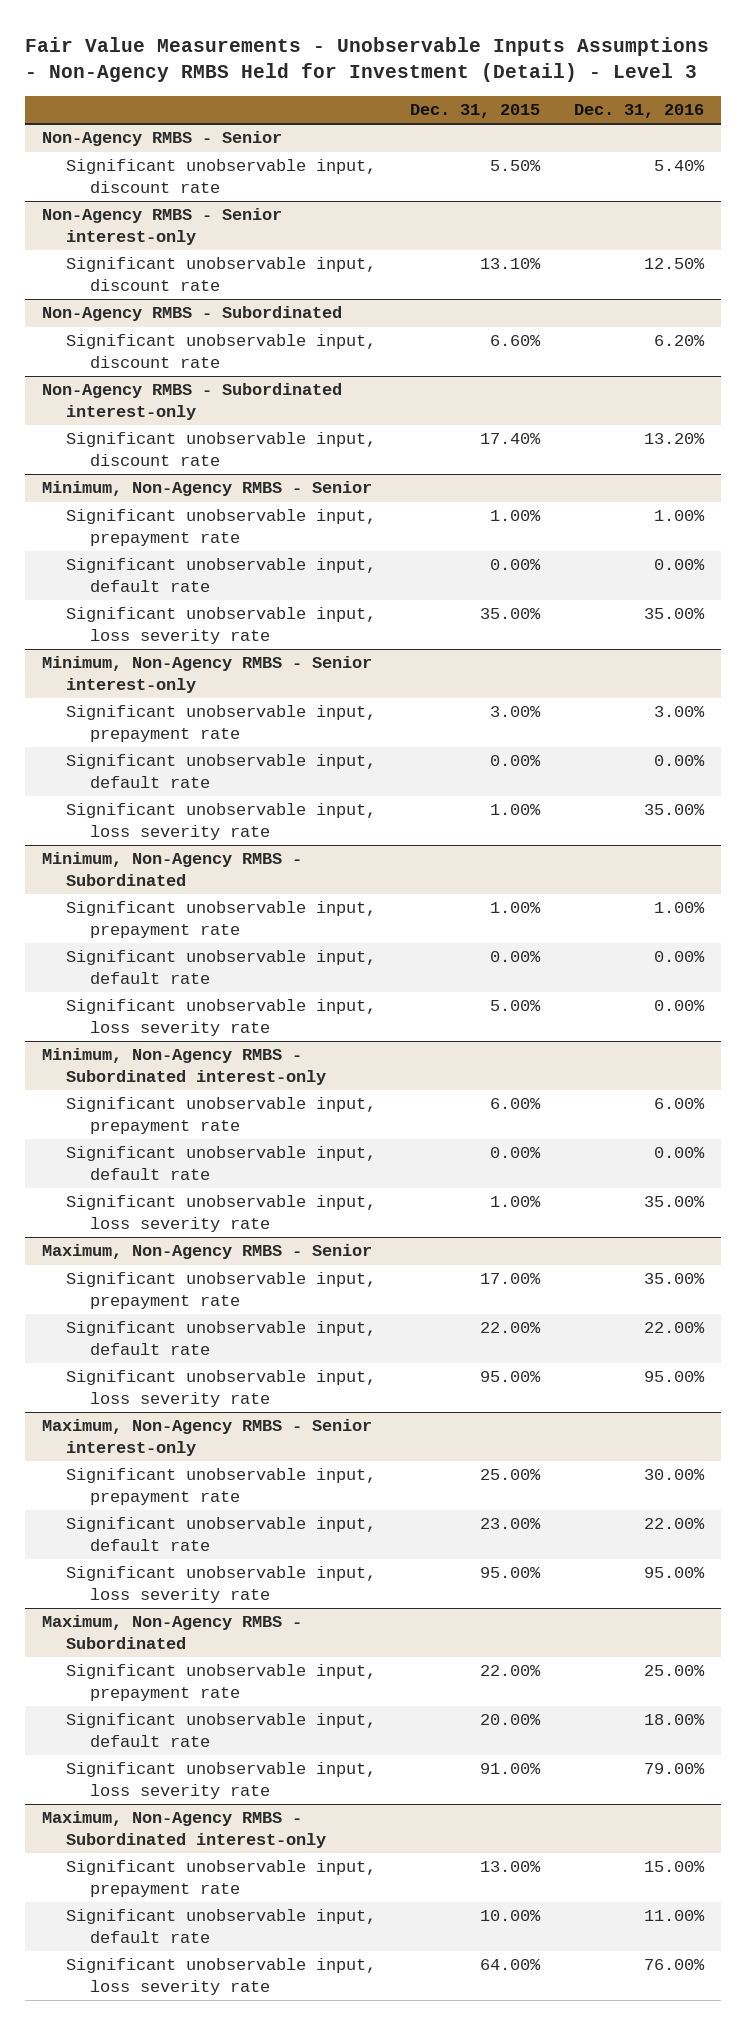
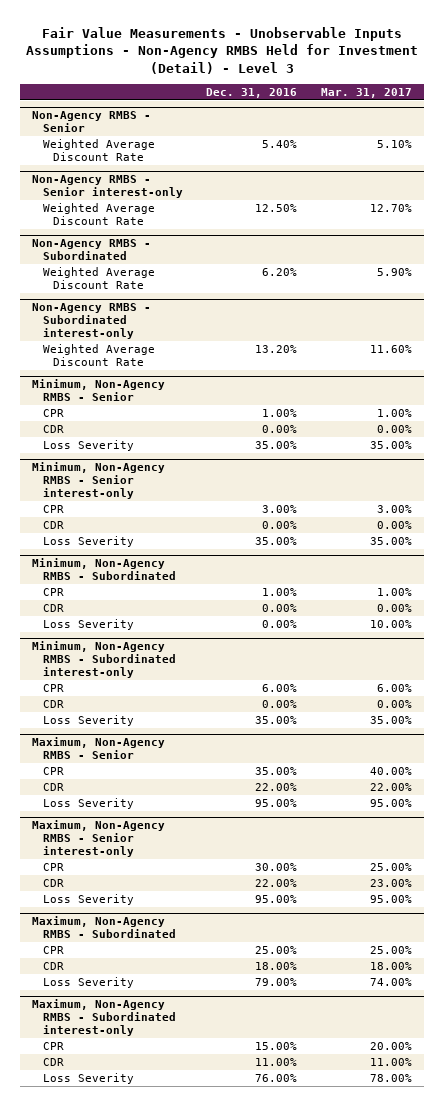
[409,103,540,118] Dec. 31, 2015 -> none
none -> [321,87,413,98] Mar. 31, 2017
[65,159,376,193] Significant unobservable input, discount rate -> [42,139,155,161] Weighted Average Discount Rate
[65,257,376,291] Significant unobservable input, discount rate -> [42,203,155,225] Weighted Average Discount Rate
[65,334,376,368] Significant unobservable input, discount rate -> [42,267,155,289] Weighted Average Discount Rate
[65,432,376,466] Significant unobservable input, discount rate -> [42,344,155,366] Weighted Average Discount Rate
[65,509,376,546] Significant unobservable input, prepayment rate -> [42,409,64,418] CPR
[65,558,376,592] Significant unobservable input, default rate -> [42,425,64,434] CDR
[65,607,376,644] Significant unobservable input, loss severity rate -> [42,440,134,452] Loss Severity
[65,705,376,742] Significant unobservable input, prepayment rate -> [42,505,64,514] CPR
[65,754,376,788] Significant unobservable input, default rate -> [42,521,64,530] CDR
[65,803,376,840] Significant unobservable input, loss severity rate -> [42,536,134,548] Loss Severity
[65,901,376,938] Significant unobservable input, prepayment rate -> [42,588,64,597] CPR
[65,950,376,984] Significant unobservable input, default rate -> [42,604,64,613] CDR
[65,999,376,1036] Significant unobservable input, loss severity rate -> [42,619,134,631] Loss Severity
[65,1097,376,1134] Significant unobservable input, prepayment rate -> [42,684,64,693] CPR
[65,1146,376,1180] Significant unobservable input, default rate -> [42,700,64,709] CDR
[65,1195,376,1232] Significant unobservable input, loss severity rate -> [42,715,134,727] Loss Severity
[65,1272,376,1309] Significant unobservable input, prepayment rate -> [42,767,64,776] CPR
[65,1321,376,1355] Significant unobservable input, default rate -> [42,783,64,792] CDR
[65,1370,376,1407] Significant unobservable input, loss severity rate -> [42,798,134,810] Loss Severity
[65,1468,376,1505] Significant unobservable input, prepayment rate -> [42,863,64,872] CPR
[65,1517,376,1551] Significant unobservable input, default rate -> [42,879,64,888] CDR
[65,1566,376,1603] Significant unobservable input, loss severity rate -> [42,894,134,906] Loss Severity
[65,1664,376,1701] Significant unobservable input, prepayment rate -> [42,946,64,955] CPR
[65,1713,376,1747] Significant unobservable input, default rate -> [42,962,64,971] CDR
[65,1762,376,1799] Significant unobservable input, loss severity rate -> [42,977,134,989] Loss Severity
[65,1860,376,1897] Significant unobservable input, prepayment rate -> [42,1042,64,1051] CPR
[65,1909,376,1943] Significant unobservable input, default rate -> [42,1058,64,1067] CDR
[65,1958,376,1995] Significant unobservable input, loss severity rate -> [42,1073,134,1085] Loss Severity

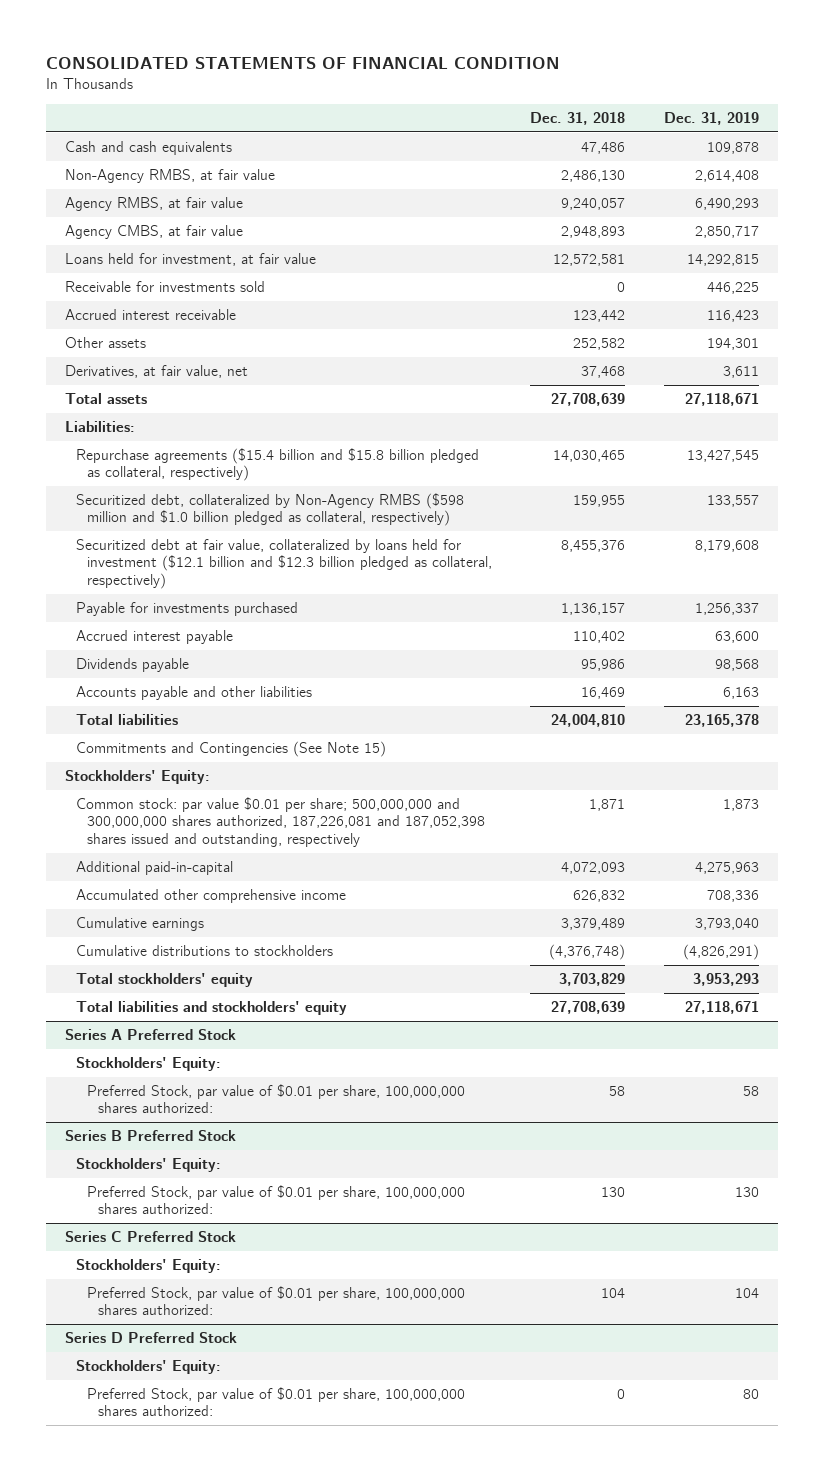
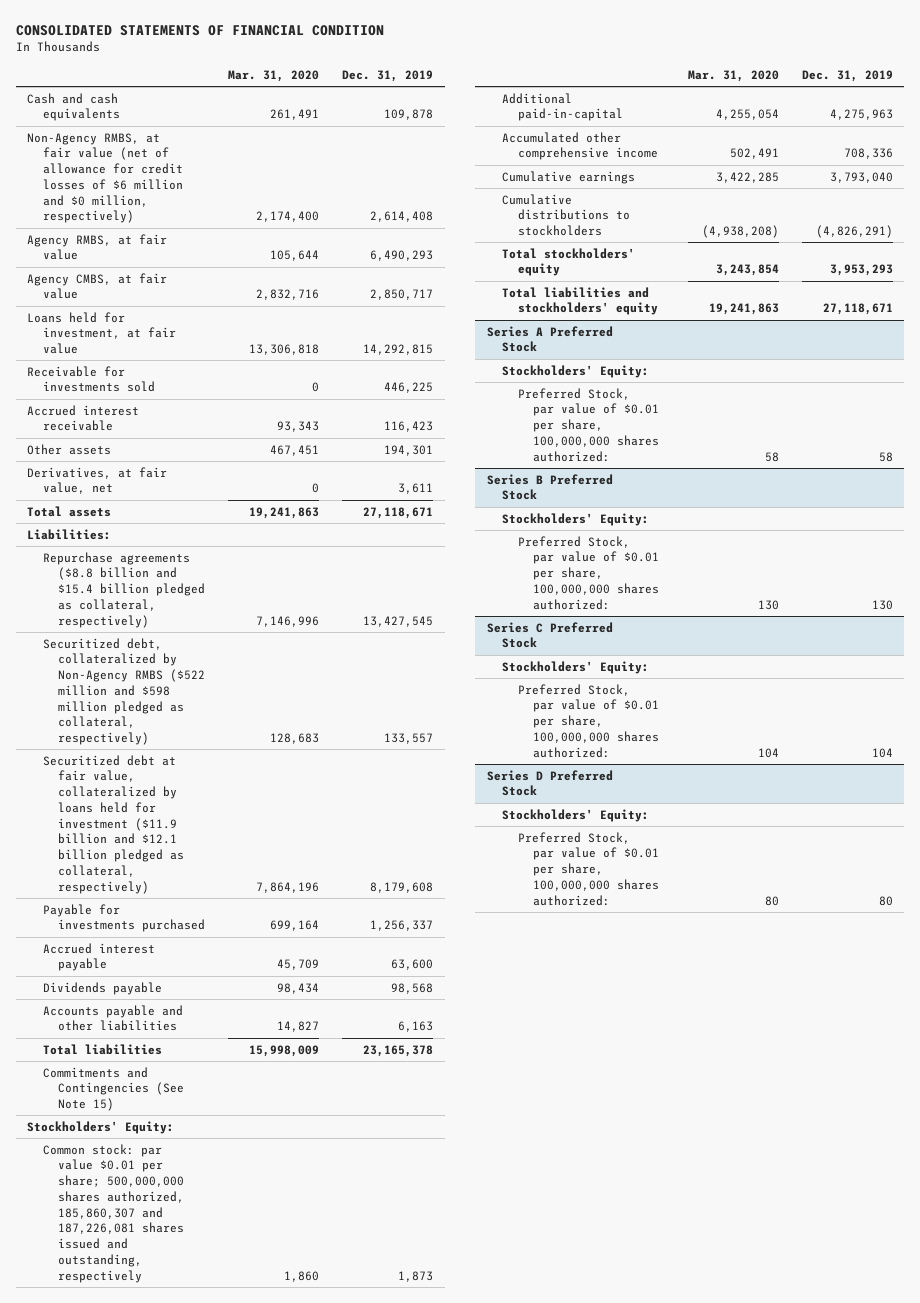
[530,111,626,125] Dec. 31, 2018 -> none
none -> [228,69,320,82] Mar. 31, 2020
[65,169,276,184] Non-Agency RMBS, at fair value -> [27,132,183,224] Non-Agency RMBS, at fair value (net of allowance for credit losses of $6 million and $0 million, respectively)
[76,448,480,482] Repurchase agreements ($15.4 billion and $15.8 billion pledged as collateral, respectively) -> [42,551,206,628] Repurchase agreements ($8.8 billion and $15.4 billion pledged as collateral, respectively)
[76,493,465,527] Securitized debt, collateralized by Non-Agency RMBS ($598 million and $1.0 billion pledged as collateral, respectively) -> [42,637,206,746] Securitized debt, collateralized by Non-Agency RMBS ($522 million and $598 million pledged as collateral, respectively)
[76,539,493,589] Securitized debt at fair value, collateralized by loans held for investment ($12.1 billion and $12.3 billion pledged as collateral, respectively) -> [42,754,185,894] Securitized debt at fair value, collateralized by loans held for investment ($11.9 billion and $12.1 billion pledged as collateral, respectively)
[76,797,486,847] Common stock: par value $0.01 per share; 500,000,000 and 300,000,000 shares authorized, 187,226,081 and 187,052,398 shares issued and outstanding, respectively -> [42,1143,185,1283] Common stock: par value $0.01 per share; 500,000,000 shares authorized, 185,860,307 and 187,226,081 shares issued and outstanding, respectively

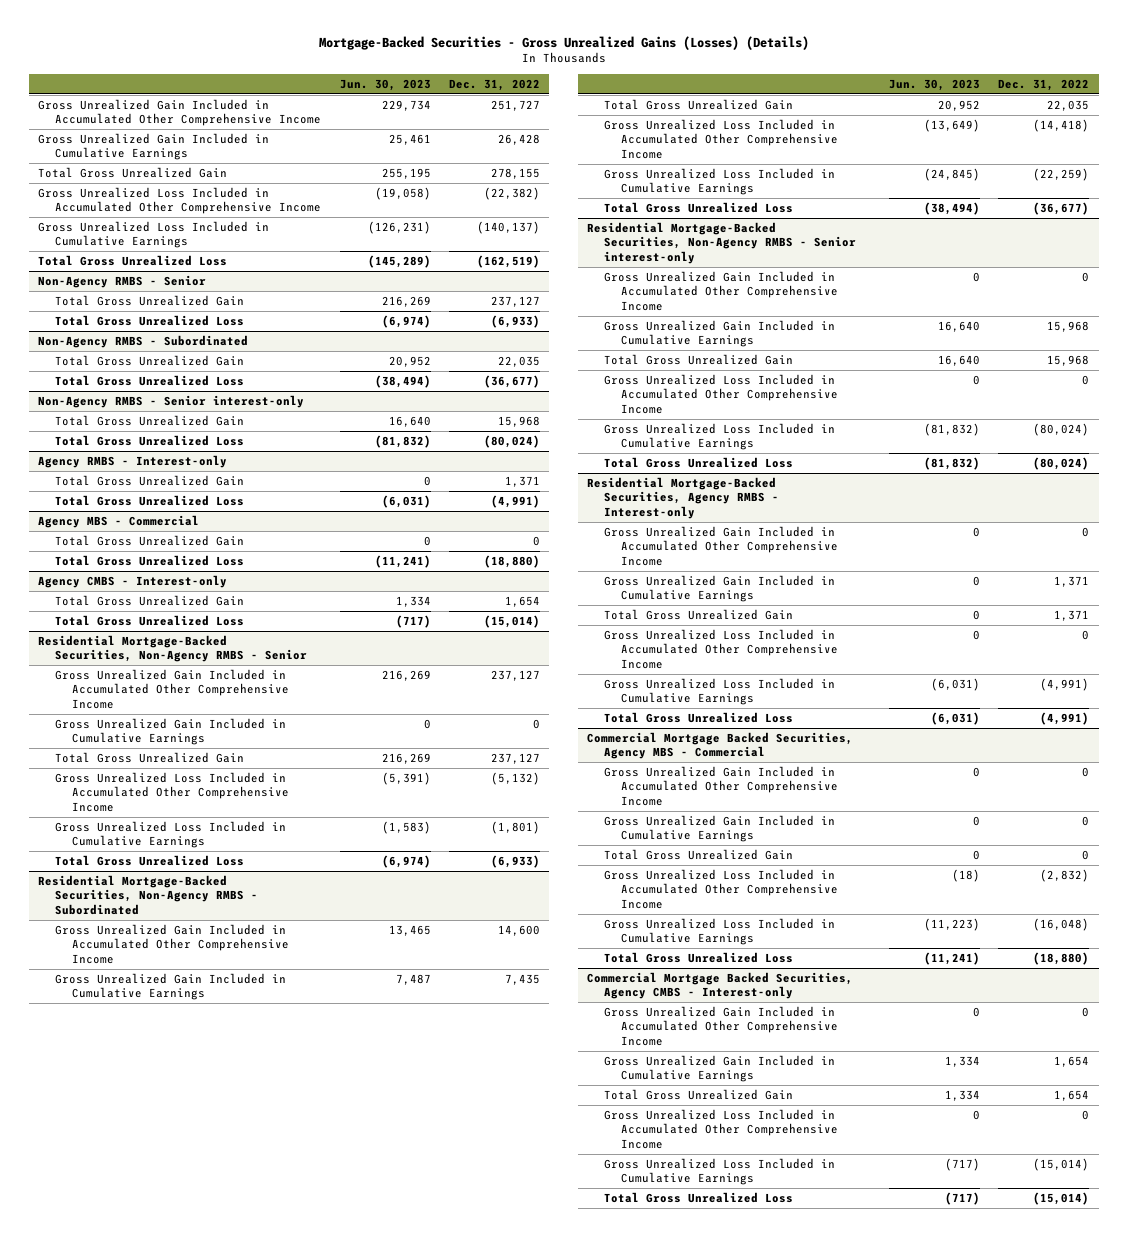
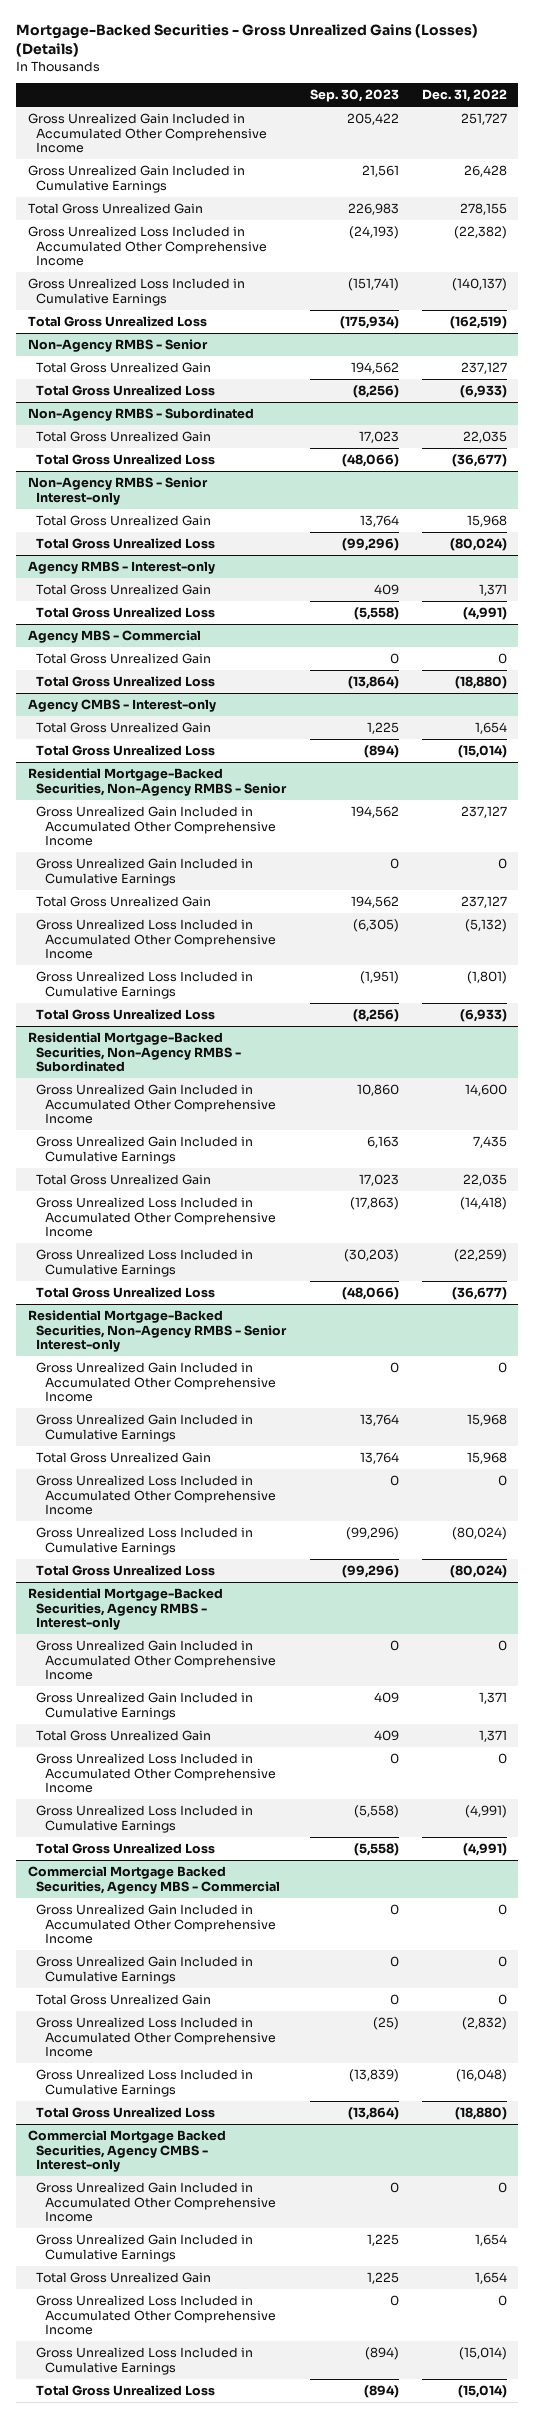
[339,78,431,91] Jun. 30, 2023 -> none
none -> [309,89,399,103] Sep. 30, 2023
[38,394,305,408] Non-Agency RMBS - Senior interest-only -> [27,477,208,505] Non-Agency RMBS - Senior Interest-only
[587,221,857,264] Residential Mortgage-Backed Securities, Non-Agency RMBS - Senior interest-only -> [27,1310,288,1353] Residential Mortgage-Backed Securities, Non-Agency RMBS - Senior Interest-only

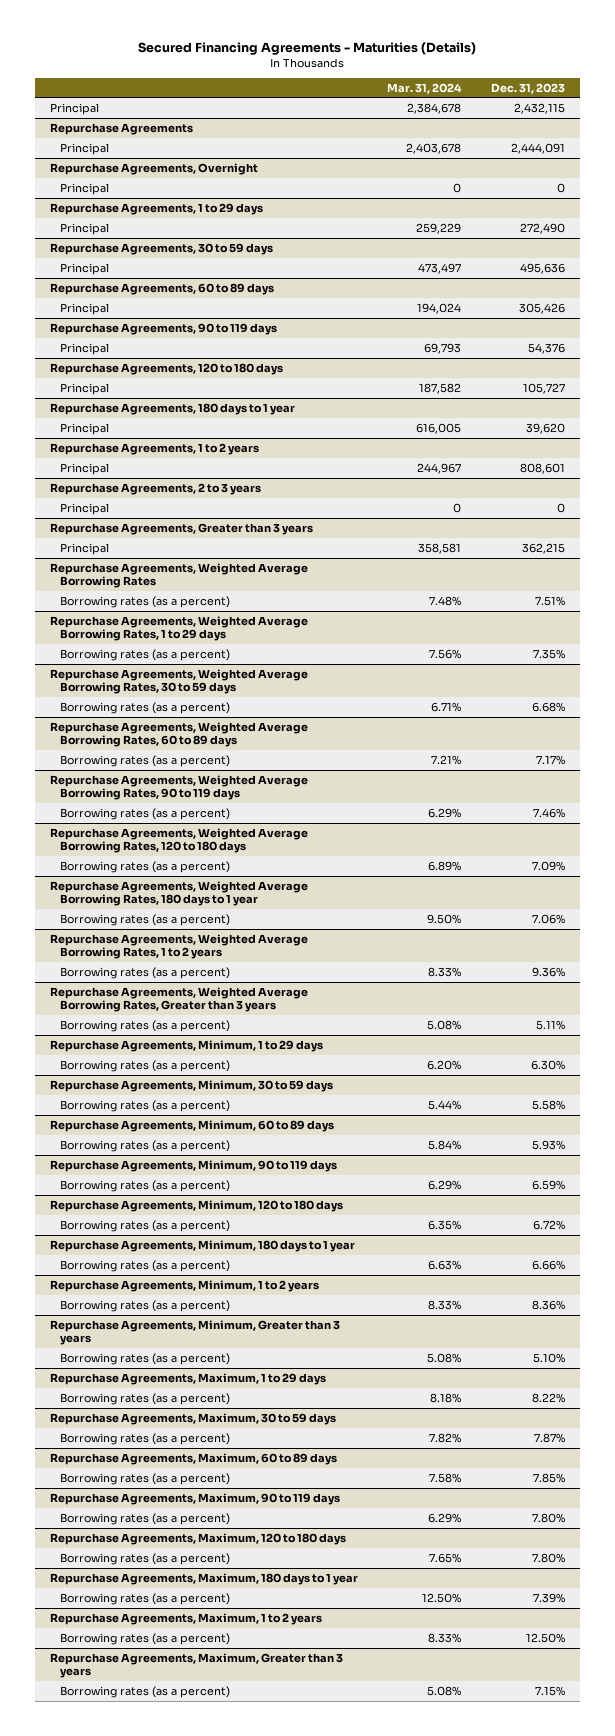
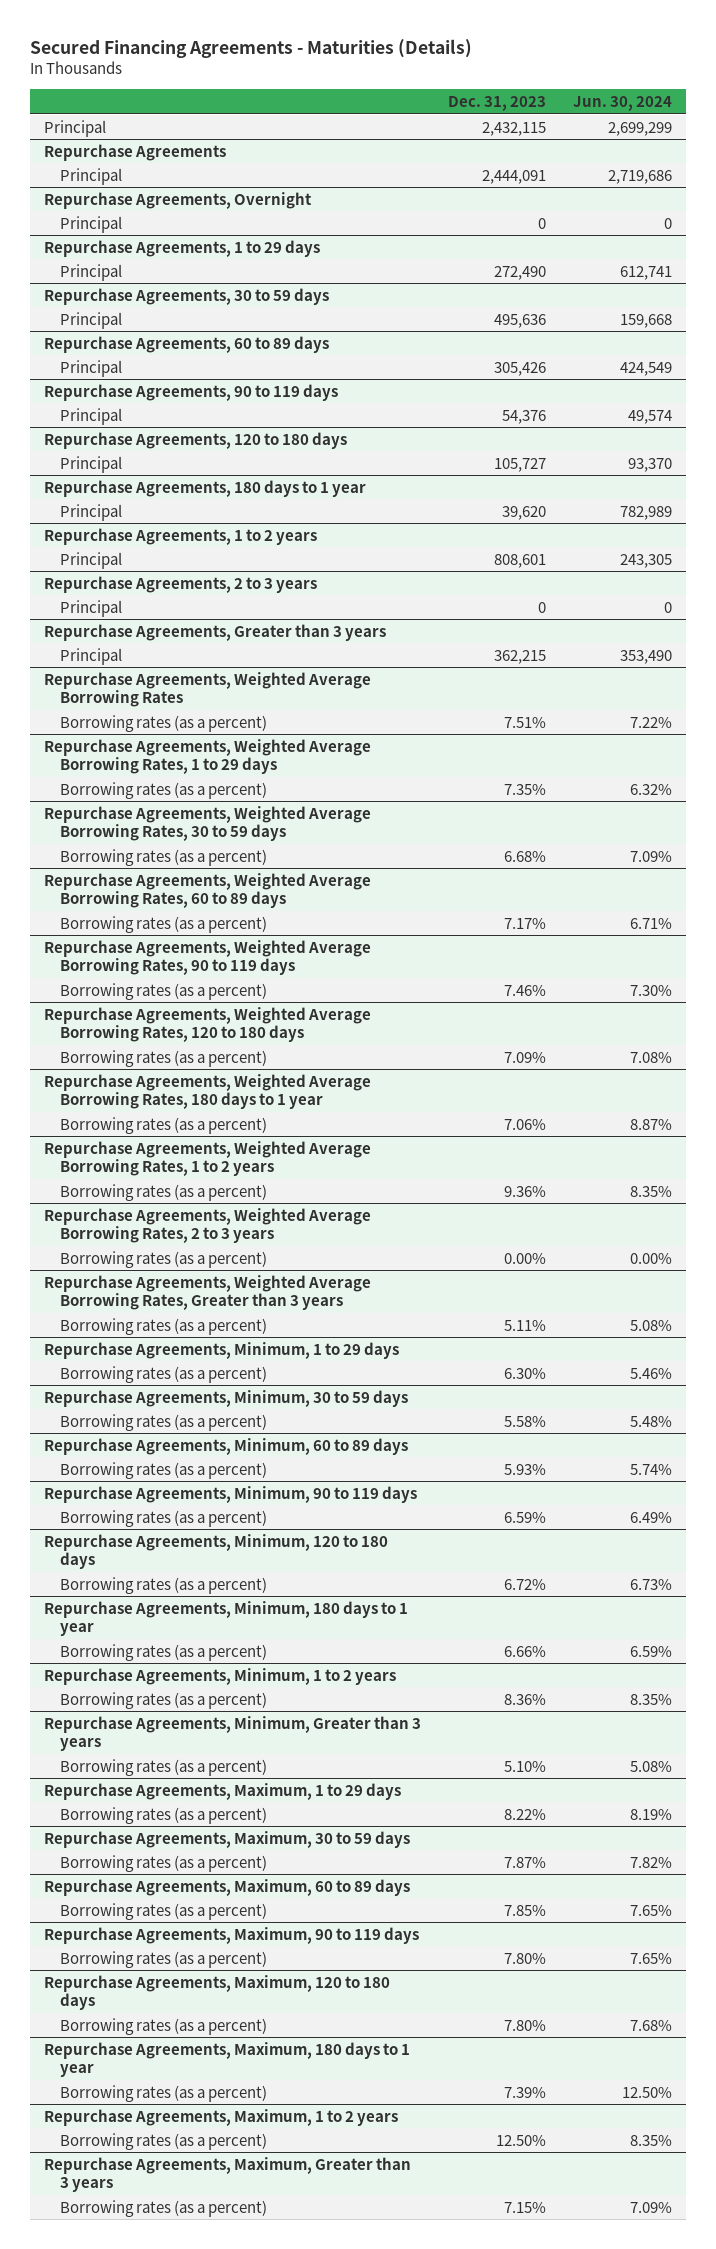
[387,82,463,94] Mar. 31, 2024 -> none
none -> [573,95,673,111] Jun. 30, 2024
none -> [43,1207,371,1243] Repurchase Agreements, Weighted Average Borrowing Rates, 2 to 3 years
none -> [59,1250,267,1268] Borrowing rates (as a percent)

